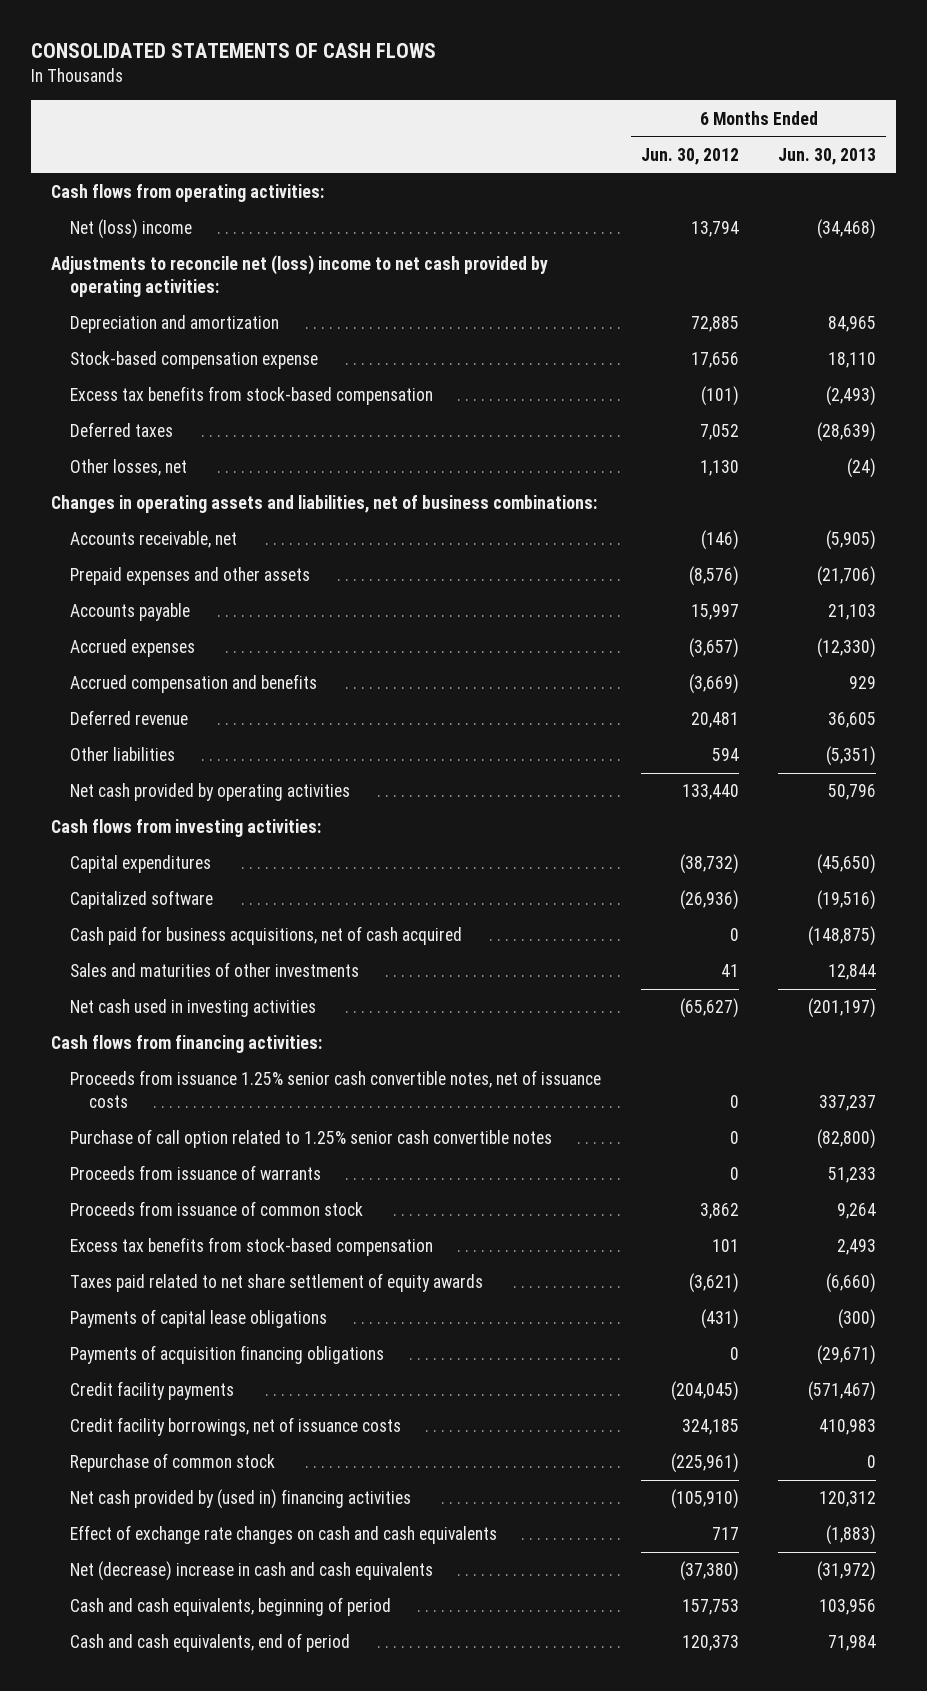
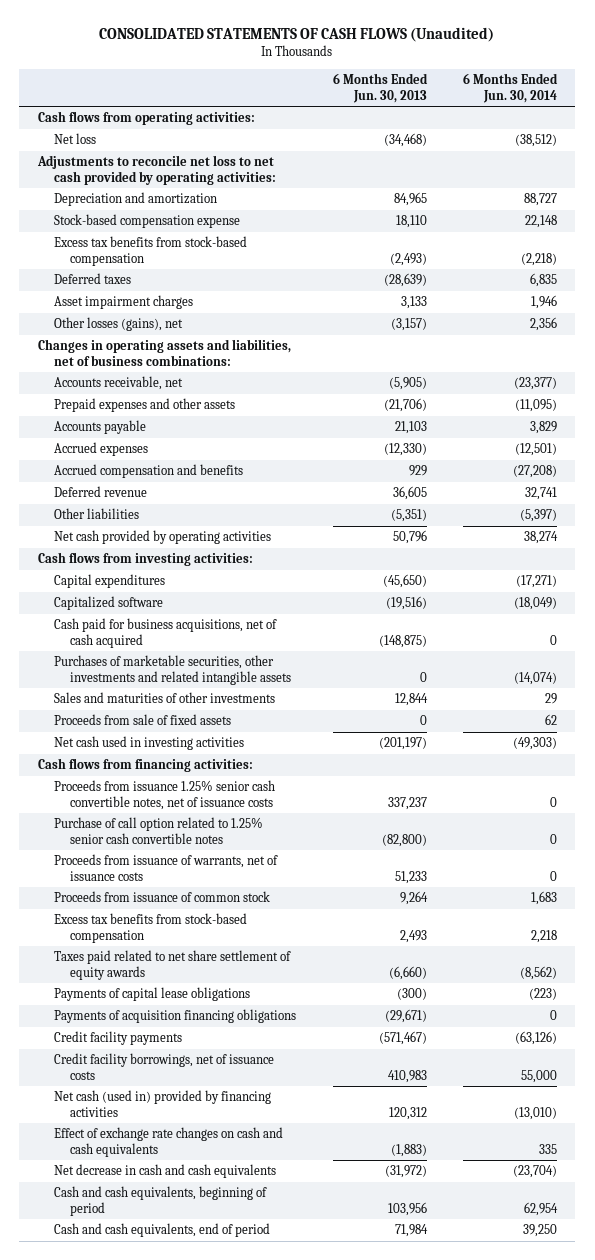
[30,43,436,59] CONSOLIDATED STATEMENTS OF CASH FLOWS -> [99,27,495,43] CONSOLIDATED STATEMENTS OF CASH FLOWS (Unaudited)
[640,147,739,165] Jun. 30, 2012 -> none
none -> [463,73,559,103] 6 Months Ended Jun. 30, 2014
[69,219,192,240] Net (loss) income -> [53,133,96,145] Net loss
[50,255,548,297] Adjustments to reconcile net (loss) income to net cash provided by operating activities: -> [36,155,276,185] Adjustments to reconcile net loss to net cash provided by operating activities:
none -> [53,295,193,310] Asset impairment charges
[69,459,187,477] Other losses, net -> [53,317,183,332] Other losses (gains), net
[847,458,877,479] (24) -> [390,318,427,332] (3,157)
none -> [53,655,292,685] Purchases of marketable securities, other investments and related intangible assets
none -> [53,714,231,726] Proceeds from sale of fixed assets
[69,1165,321,1181] Proceeds from issuance of warrants -> [53,854,278,881] Proceeds from issuance of warrants, net of issuance costs
[69,1453,275,1473] Repurchase of common stock -> none
[69,1489,411,1510] Net cash provided by (used in) financing activities -> [53,1090,271,1117] Net cash (used in) provided by financing activities
[69,1561,433,1582] Net (decrease) increase in cash and cash equivalents -> [53,1164,276,1179] Net decrease in cash and cash equivalents

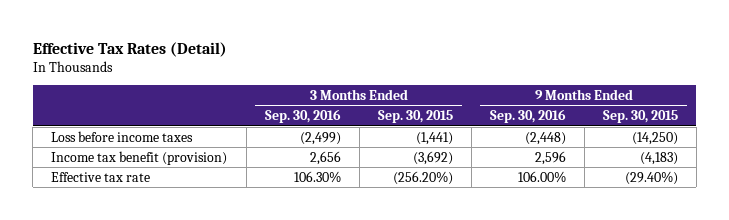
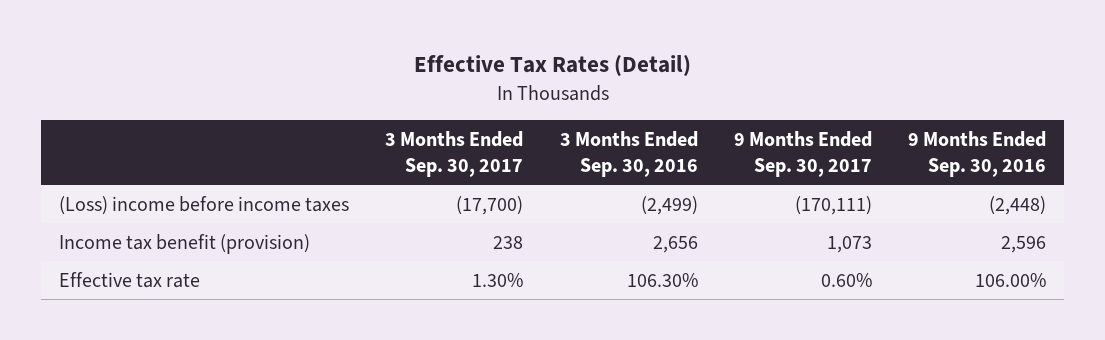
[377,110,453,124] Sep. 30, 2015 -> none
[602,110,678,124] Sep. 30, 2015 -> none
none -> [385,130,524,177] 3 Months Ended Sep. 30, 2017
none -> [734,130,873,177] 9 Months Ended Sep. 30, 2017
[51,130,194,142] Loss before income taxes -> [59,195,350,215] (Loss) income before income taxes

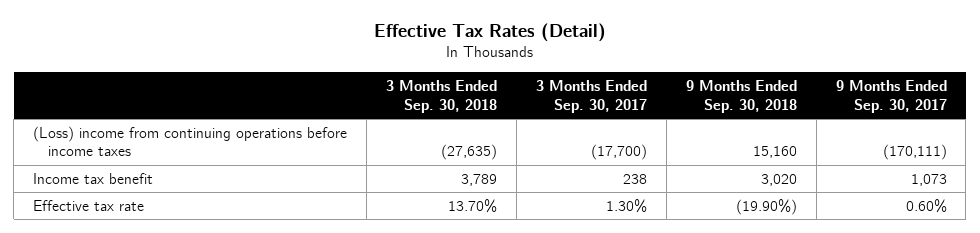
[559,130,698,177] 3 Months Ended Sep. 30, 2016 -> none
[908,130,1047,177] 9 Months Ended Sep. 30, 2016 -> none
none -> [386,80,498,113] 3 Months Ended Sep. 30, 2018
none -> [685,80,797,113] 9 Months Ended Sep. 30, 2018
[59,195,350,215] (Loss) income before income taxes -> [33,125,348,157] (Loss) income from continuing operations before income taxes
[59,233,311,254] Income tax benefit (provision) -> [33,172,154,184] Income tax benefit

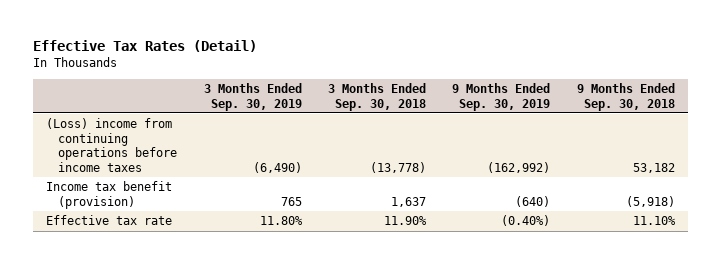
[535,80,647,113] 3 Months Ended Sep. 30, 2017 -> none
[835,80,947,113] 9 Months Ended Sep. 30, 2017 -> none
none -> [203,82,302,111] 3 Months Ended Sep. 30, 2019
none -> [452,82,551,111] 9 Months Ended Sep. 30, 2019
[441,144,498,161] (27,635) -> [369,162,426,174] (13,778)
[752,146,797,159] 15,160 -> [632,163,675,174] 53,182
[33,172,154,184] Income tax benefit -> [45,181,172,209] Income tax benefit (provision)
[461,173,498,186] 3,789 -> [390,196,426,207] 1,637
[760,173,797,186] 3,020 -> [625,195,675,207] (5,918)
[448,198,498,213] 13.70% -> [383,216,427,226] 11.90%
[735,198,797,215] (19.90%) -> [632,216,676,226] 11.10%

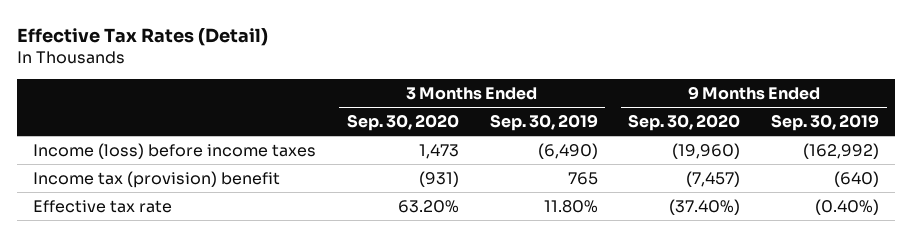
[327,82,426,111] 3 Months Ended Sep. 30, 2018 -> none
[576,82,675,111] 9 Months Ended Sep. 30, 2018 -> none
none -> [346,114,459,132] Sep. 30, 2020
none -> [628,114,741,132] Sep. 30, 2020
[45,118,178,173] (Loss) income from continuing operations before income taxes -> [32,142,316,159] Income (loss) before income taxes
[45,181,172,209] Income tax benefit (provision) -> [32,170,280,188] Income tax (provision) benefit

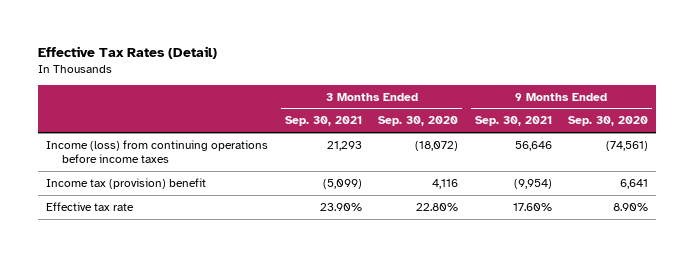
[489,114,598,132] Sep. 30, 2019 -> none
[771,114,880,132] Sep. 30, 2019 -> none
none -> [284,116,362,127] Sep. 30, 2021
none -> [474,116,552,127] Sep. 30, 2021
[32,142,316,159] Income (loss) before income taxes -> [46,139,269,164] Income (loss) from continuing operations before income taxes
[418,143,459,159] 1,473 -> [415,140,459,151] (18,072)
[672,142,741,159] (19,960) -> [606,140,649,151] (74,561)
[418,170,459,187] (931) -> [432,178,459,189] 4,116
[686,170,741,187] (7,457) -> [620,178,649,189] 6,641
[397,199,459,213] 63.20% -> [416,202,459,211] 22.80%
[669,198,741,215] (37.40%) -> [613,202,649,211] 8.90%

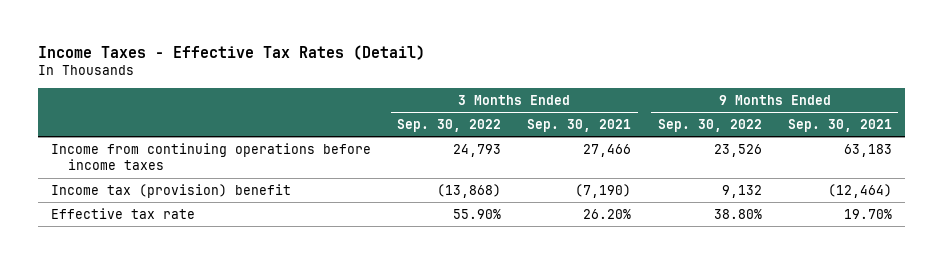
[38,45,218,59] Effective Tax Rates (Detail) -> [37,44,425,60] Income Taxes - Effective Tax Rates (Detail)
[378,116,459,127] Sep. 30, 2020 -> none
[568,116,649,127] Sep. 30, 2020 -> none
none -> [397,119,502,133] Sep. 30, 2022
none -> [657,119,762,133] Sep. 30, 2022
[46,139,269,164] Income (loss) from continuing operations before income taxes -> [50,142,371,171] Income from continuing operations before income taxes
[326,140,362,151] 21,293 -> [583,143,632,157] 27,466
[514,140,552,151] 56,646 -> [843,143,892,157] 63,183
[322,178,362,189] (5,099) -> [575,183,632,198] (7,190)
[513,178,552,189] (9,954) -> [827,183,892,198] (12,464)
[319,202,362,211] 23.90% -> [583,208,632,219] 26.20%
[512,202,552,211] 17.60% -> [843,208,892,219] 19.70%

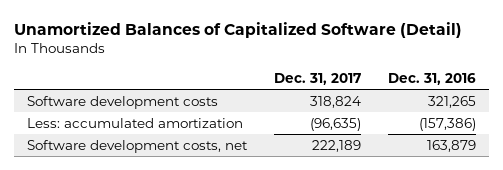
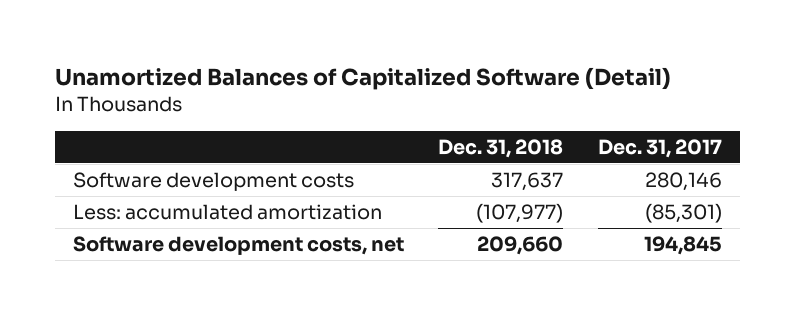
[387,72,476,85] Dec. 31, 2016 -> none
none -> [438,138,564,158] Dec. 31, 2018
[309,95,361,108] 318,824 -> [645,172,723,192] 280,146
[309,117,361,131] (96,635) -> [645,203,723,224] (85,301)
[311,139,361,152] 222,189 -> [644,236,723,256] 194,845

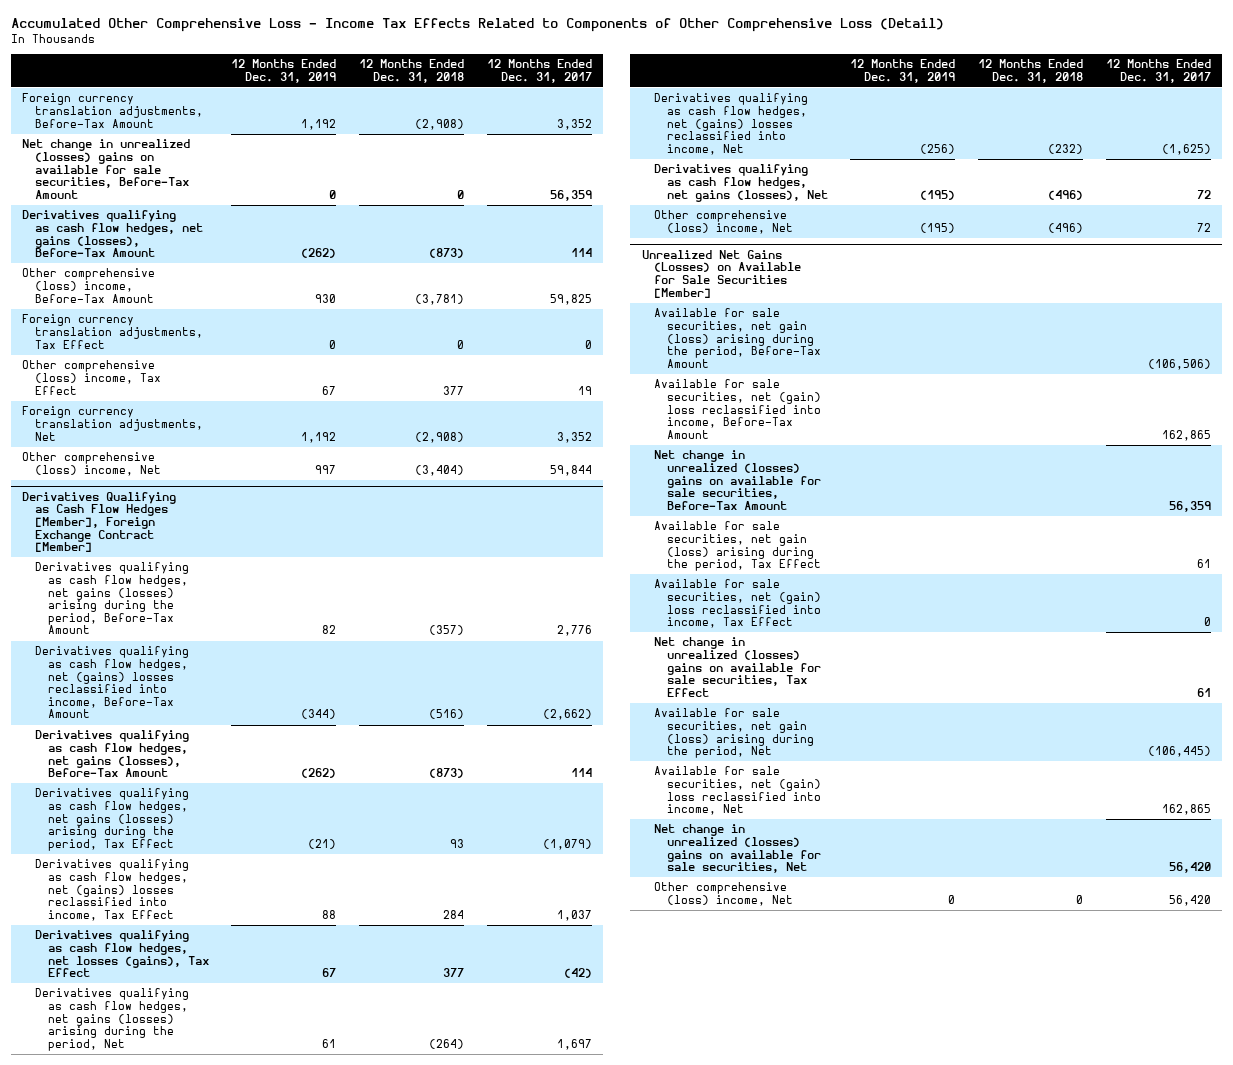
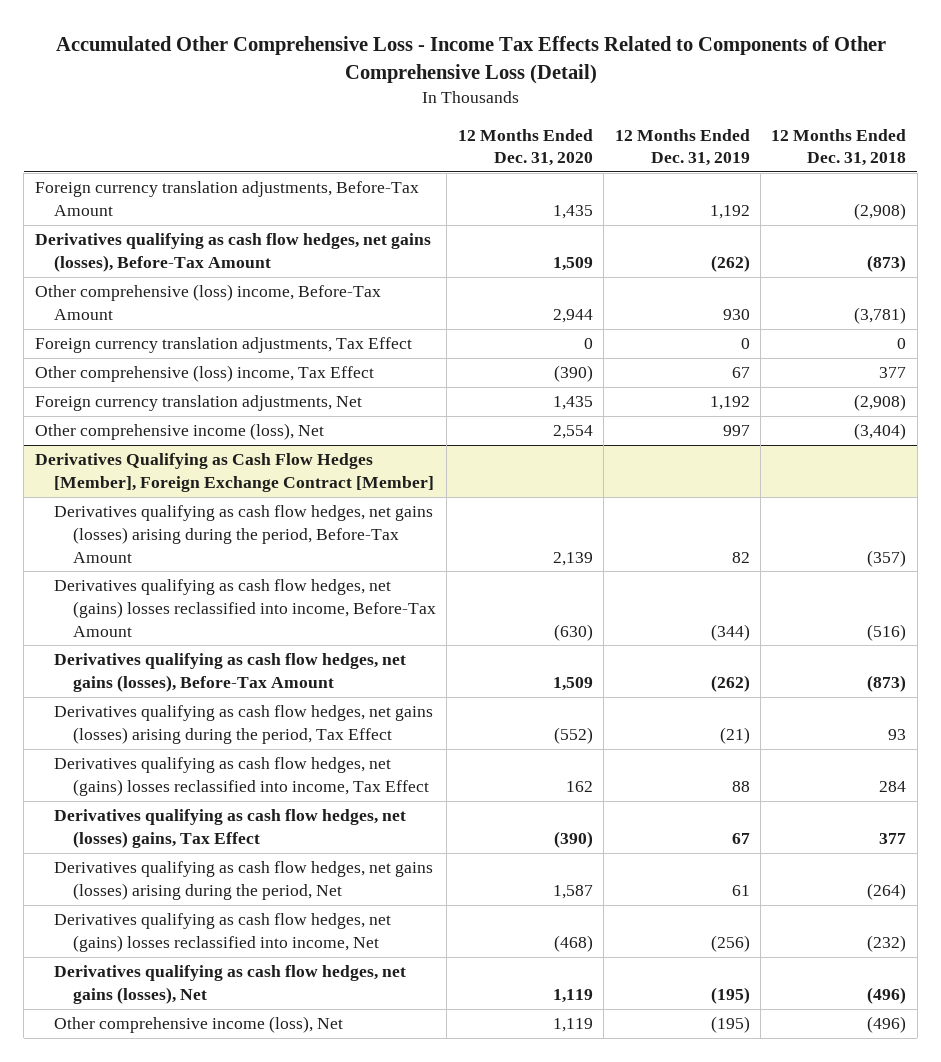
[486,58,592,83] 12 Months Ended Dec. 31, 2017 -> none
none -> [457,128,593,167] 12 Months Ended Dec. 31, 2020
[22,139,191,199] Net change in unrealized (losses) gains on available for sale securities, Before-Tax Amount -> none
[22,452,161,477] Other comprehensive (loss) income, Net -> [34,423,324,441] Other comprehensive income (loss), Net
[34,930,209,978] Derivatives qualifying as cash flow hedges, net losses (gains), Tax Effect -> [53,809,406,848] Derivatives qualifying as cash flow hedges, net (losses) gains, Tax Effect
[641,249,802,298] Unrealized Net Gains (Losses) on Available for Sale Securities [Member] -> none
[654,308,821,368] Available for sale securities, net gain (loss) arising during the period, Before-Tax Amount -> none
[654,379,821,439] Available for sale securities, net (gain) loss reclassified into income, Before-Tax Amount -> none
[654,450,821,510] Net change in unrealized (losses) gains on available for sale securities, Before-Tax Amount -> none
[654,521,821,572] Available for sale securities, net gain (loss) arising during the period, Tax Effect -> none
[654,579,821,629] Available for sale securities, net (gain) loss reclassified into income, Tax Effect -> none
[654,637,821,697] Net change in unrealized (losses) gains on available for sale securities, Tax Effect -> none
[654,708,814,759] Available for sale securities, net gain (loss) arising during the period, Net -> none
[654,766,821,816] Available for sale securities, net (gain) loss reclassified into income, Net -> none
[654,824,821,874] Net change in unrealized (losses) gains on available for sale securities, Net -> none
[654,882,793,907] Other comprehensive (loss) income, Net -> none
[654,210,793,235] Other comprehensive (loss) income, Net -> [53,1016,343,1034] Other comprehensive income (loss), Net

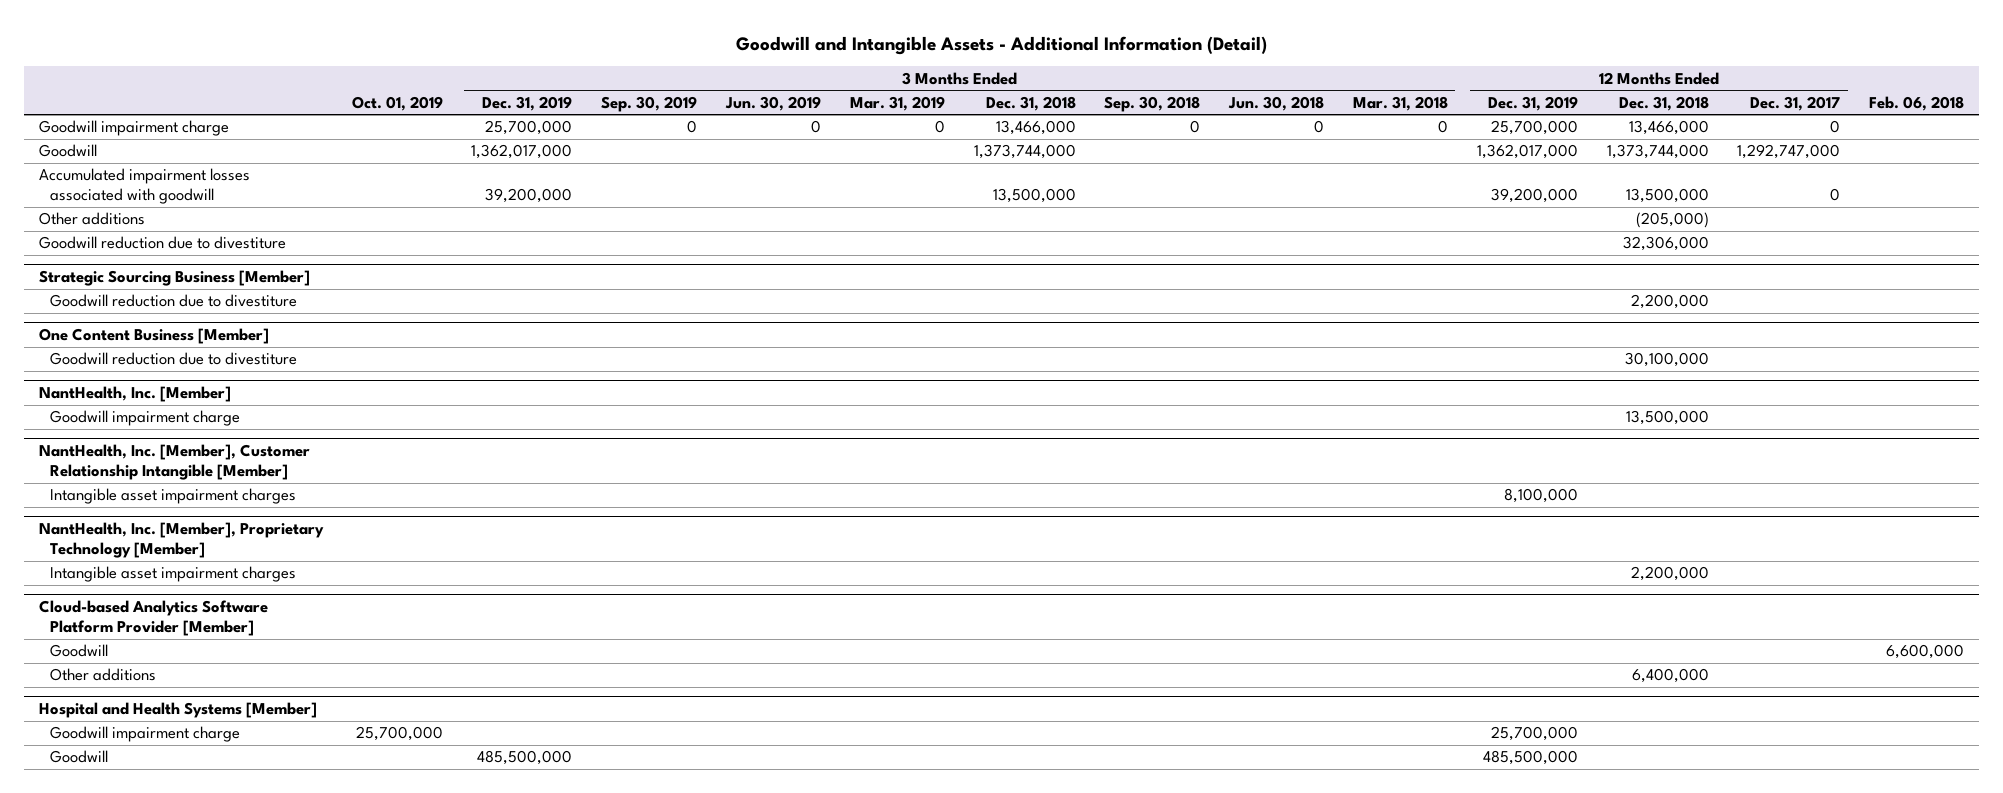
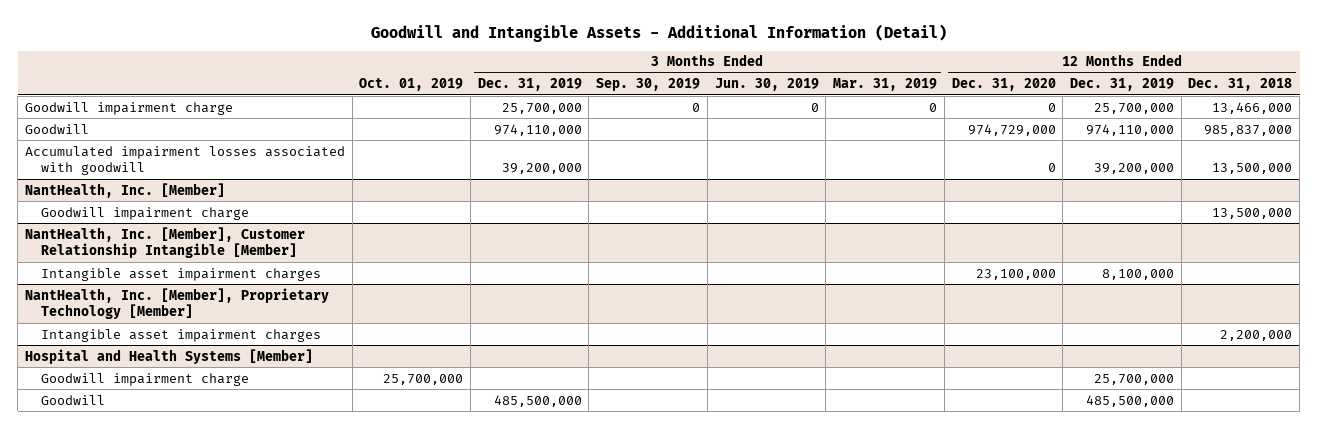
[985,95,1076,111] Dec. 31, 2018 -> none
[1104,95,1201,112] Sep. 30, 2018 -> none
[1228,95,1325,111] Jun. 30, 2018 -> none
[1353,95,1449,111] Mar. 31, 2018 -> none
[1750,95,1841,111] Dec. 31, 2017 -> none
[1869,95,1965,111] Feb. 06, 2018 -> none
none -> [951,78,1056,92] Dec. 31, 2020
[471,144,573,160] 1,362,017,000 -> [493,123,582,136] 974,110,000
[1476,144,1578,160] 1,362,017,000 -> [1085,123,1174,136] 974,110,000
[1606,144,1709,160] 1,373,744,000 -> [1204,124,1293,136] 985,837,000
[38,212,145,226] Other additions -> none
[38,236,286,250] Goodwill reduction due to divestiture -> none
[38,270,310,287] Strategic Sourcing Business [Member] -> none
[50,294,298,308] Goodwill reduction due to divestiture -> none
[38,328,269,345] One Content Business [Member] -> none
[50,352,298,366] Goodwill reduction due to divestiture -> none
[38,600,268,637] Cloud-based Analytics Software Platform Provider [Member] -> none
[50,644,109,658] Goodwill -> none
[50,668,157,682] Other additions -> none

